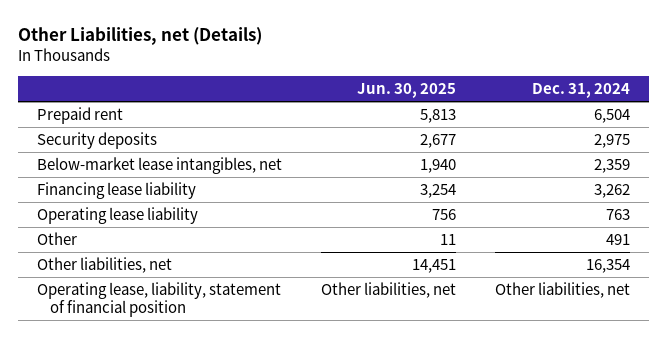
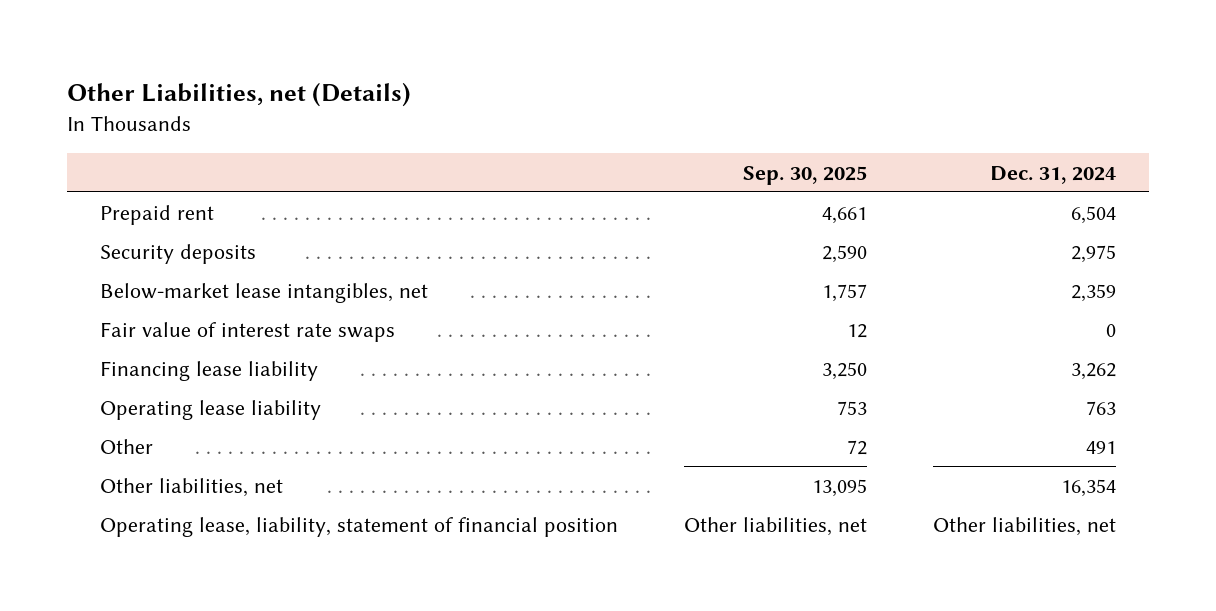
[357,83,457,99] Jun. 30, 2025 -> none
none -> [742,165,867,185] Sep. 30, 2025
none -> [100,321,396,342] Fair value of interest rate swaps

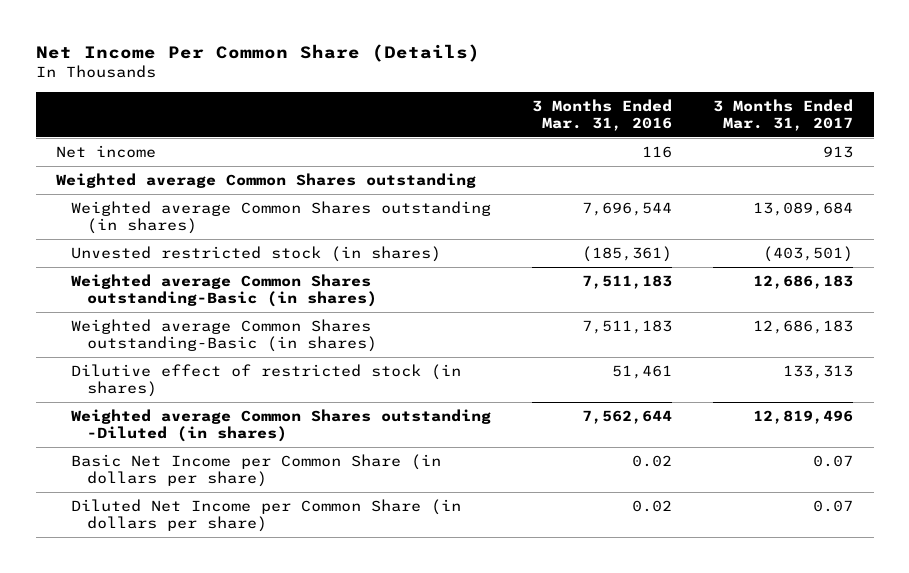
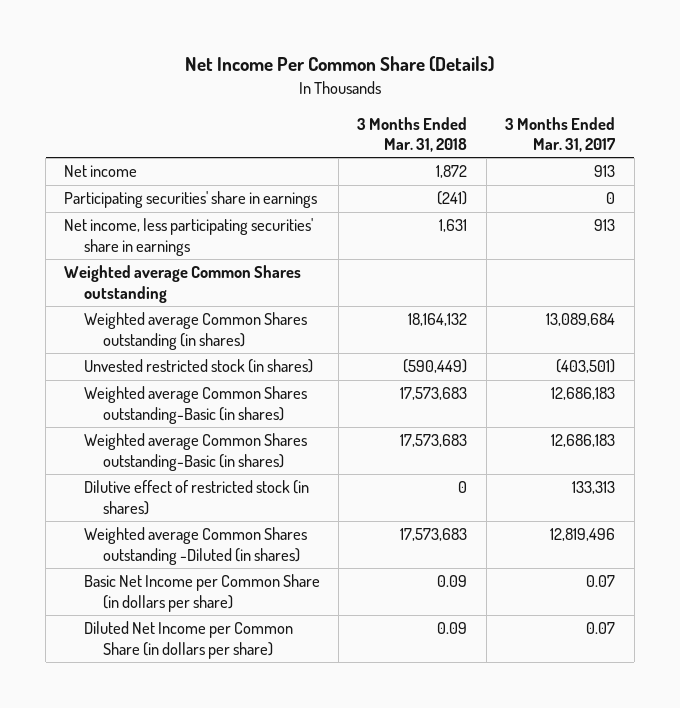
[532,98,673,131] 3 Months Ended Mar. 31, 2016 -> none
none -> [357,116,468,153] 3 Months Ended Mar. 31, 2018
none -> [64,191,318,209] Participating securities' share in earnings
none -> [64,218,314,256] Net income, less participating securities' share in earnings

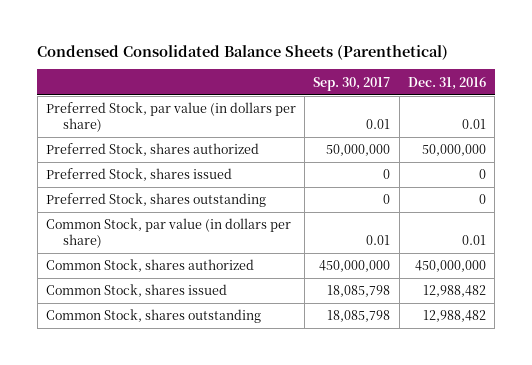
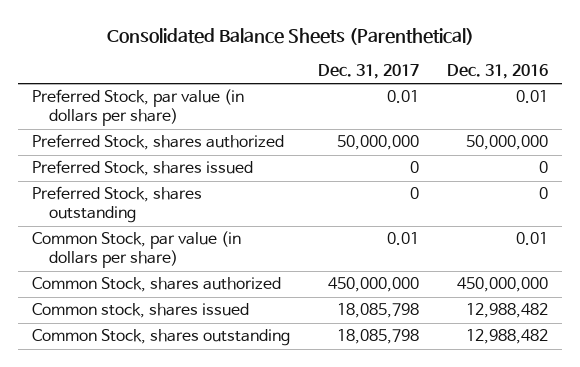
[37,44,449,60] Condensed Consolidated Balance Sheets (Parenthetical) -> [106,28,474,46] Consolidated Balance Sheets (Parenthetical)
[313,76,391,91] Sep. 30, 2017 -> none
none -> [317,64,419,80] Dec. 31, 2017
[45,284,227,298] Common Stock, shares issued -> [31,303,249,319] Common stock, shares issued

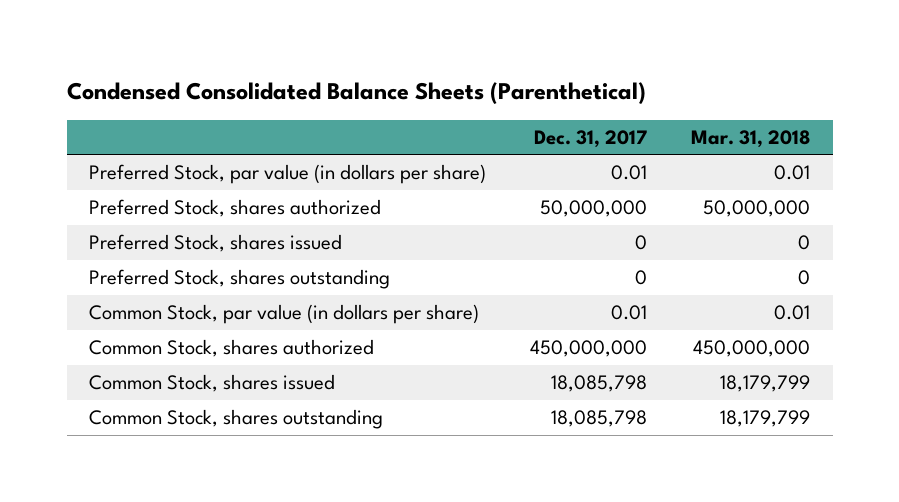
[106,28,474,46] Consolidated Balance Sheets (Parenthetical) -> [66,81,646,104] Condensed Consolidated Balance Sheets (Parenthetical)
[446,64,548,80] Dec. 31, 2016 -> none
none -> [691,129,811,148] Mar. 31, 2018
[31,303,249,319] Common stock, shares issued -> [89,374,336,393] Common Stock, shares issued

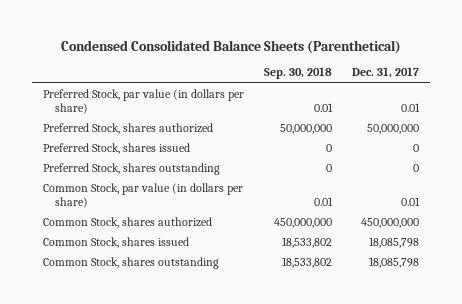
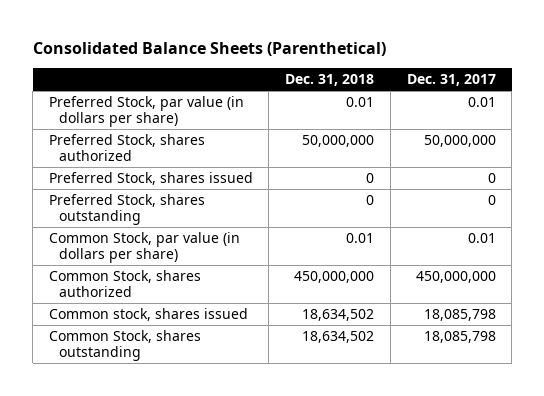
[60,39,401,54] Condensed Consolidated Balance Sheets (Parenthetical) -> [32,41,386,56] Consolidated Balance Sheets (Parenthetical)
[263,67,332,80] Sep. 30, 2018 -> none
none -> [285,73,375,86] Dec. 31, 2018
[42,237,189,249] Common Stock, shares issued -> [48,308,248,322] Common stock, shares issued

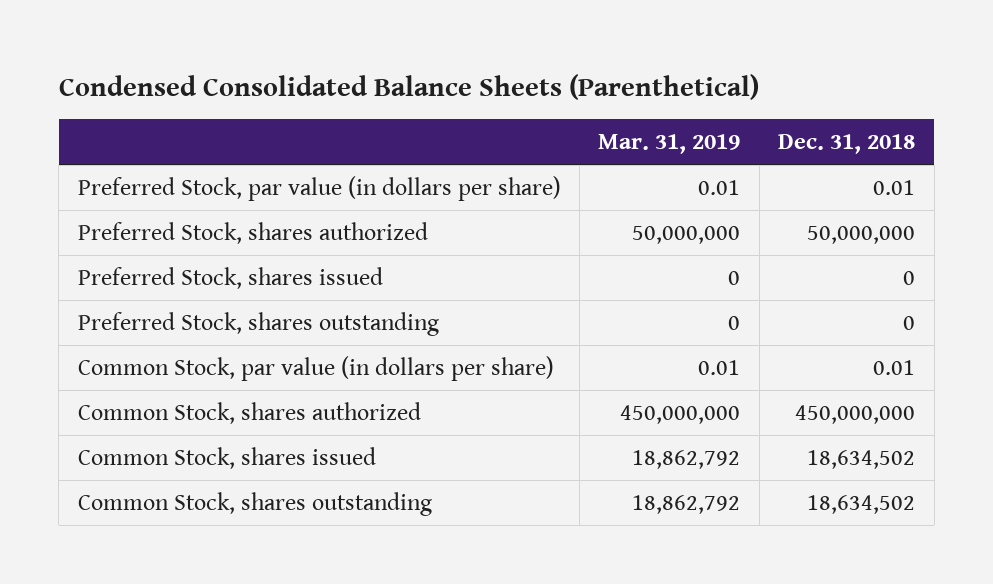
[32,41,386,56] Consolidated Balance Sheets (Parenthetical) -> [58,73,759,100] Condensed Consolidated Balance Sheets (Parenthetical)
[406,73,496,86] Dec. 31, 2017 -> none
none -> [598,134,741,155] Mar. 31, 2019
[48,308,248,322] Common stock, shares issued -> [77,446,376,469] Common Stock, shares issued

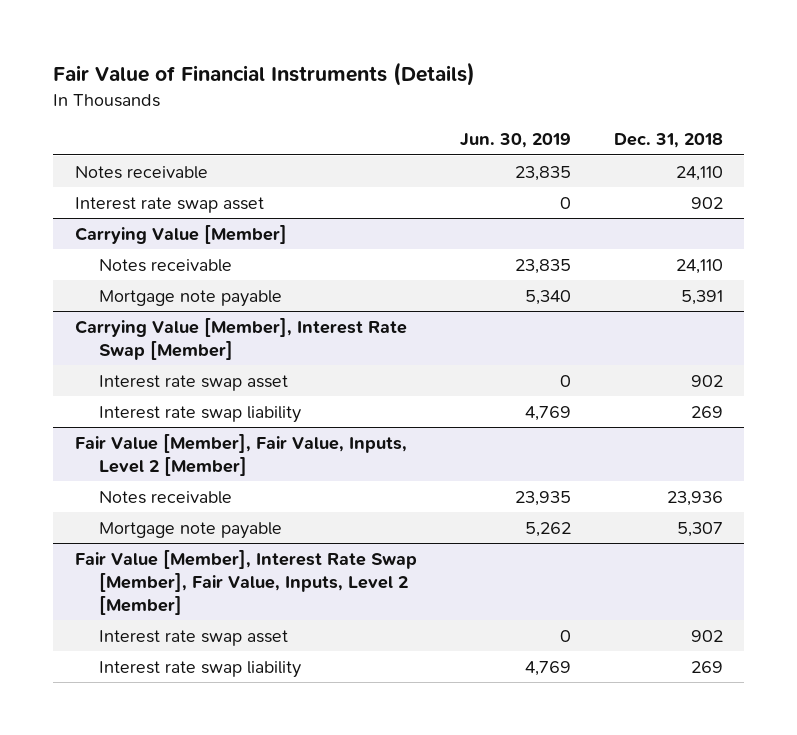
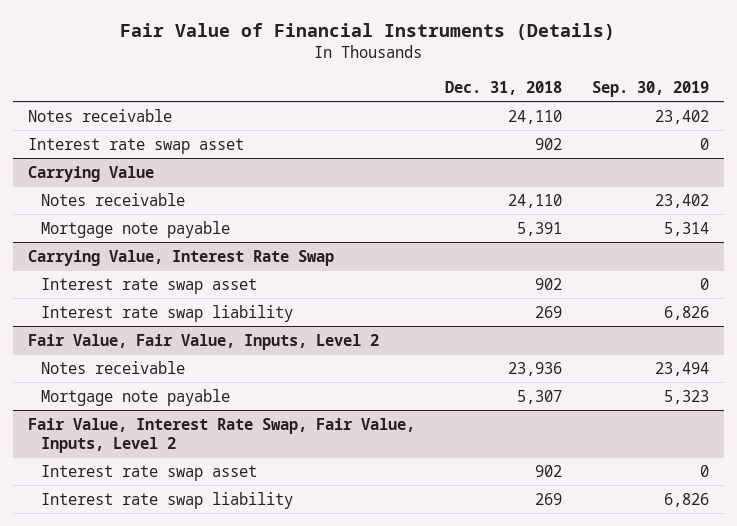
[459,133,571,149] Jun. 30, 2019 -> none
none -> [591,80,709,97] Sep. 30, 2019
[74,224,287,244] Carrying Value [Member] -> [27,165,154,182] Carrying Value
[74,317,407,360] Carrying Value [Member], Interest Rate Swap [Member] -> [27,249,334,266] Carrying Value, Interest Rate Swap
[74,433,407,476] Fair Value [Member], Fair Value, Inputs, Level 2 [Member] -> [27,333,379,350] Fair Value, Fair Value, Inputs, Level 2
[74,549,417,615] Fair Value [Member], Interest Rate Swap [Member], Fair Value, Inputs, Level 2 [Member] -> [27,417,415,453] Fair Value, Interest Rate Swap, Fair Value, Inputs, Level 2

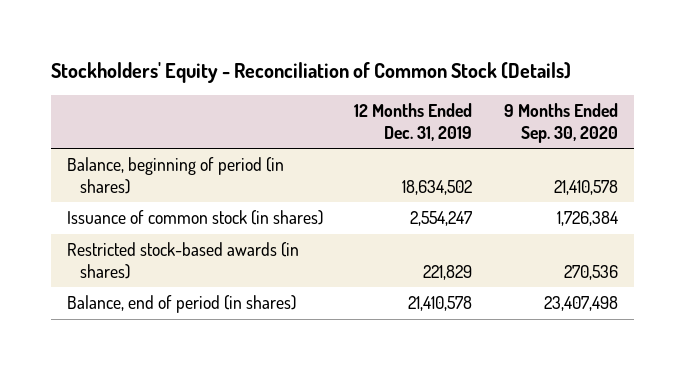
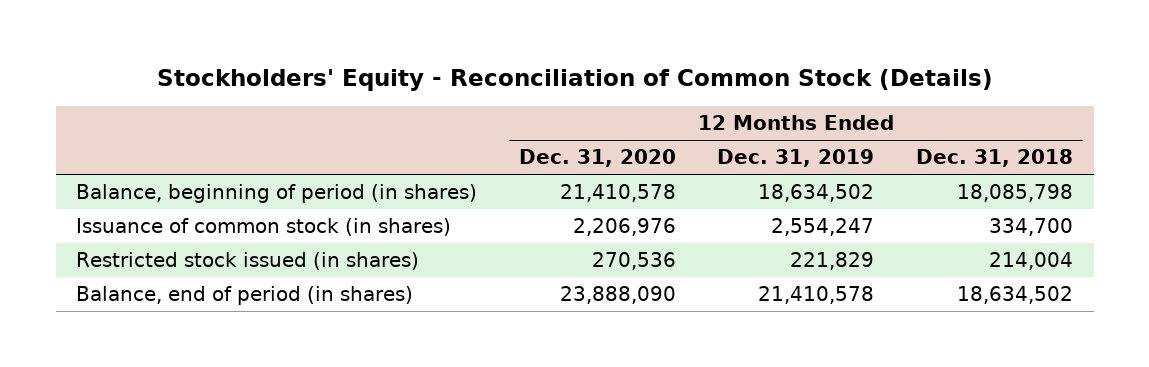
[504,103,619,143] 9 Months Ended Sep. 30, 2020 -> none
none -> [518,149,676,168] Dec. 31, 2020
none -> [915,149,1073,168] Dec. 31, 2018
[66,242,299,279] Restricted stock-based awards (in shares) -> [76,252,420,271] Restricted stock issued (in shares)

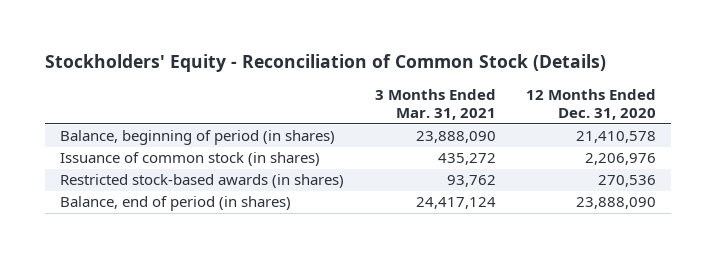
[717,149,875,168] Dec. 31, 2019 -> none
[915,149,1073,168] Dec. 31, 2018 -> none
none -> [374,89,496,120] 3 Months Ended Mar. 31, 2021
[76,252,420,271] Restricted stock issued (in shares) -> [60,174,345,189] Restricted stock-based awards (in shares)

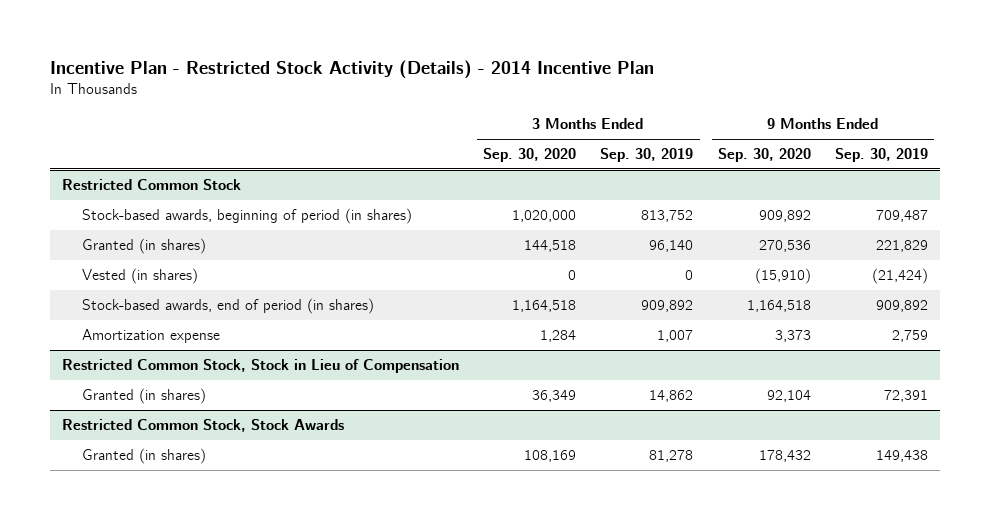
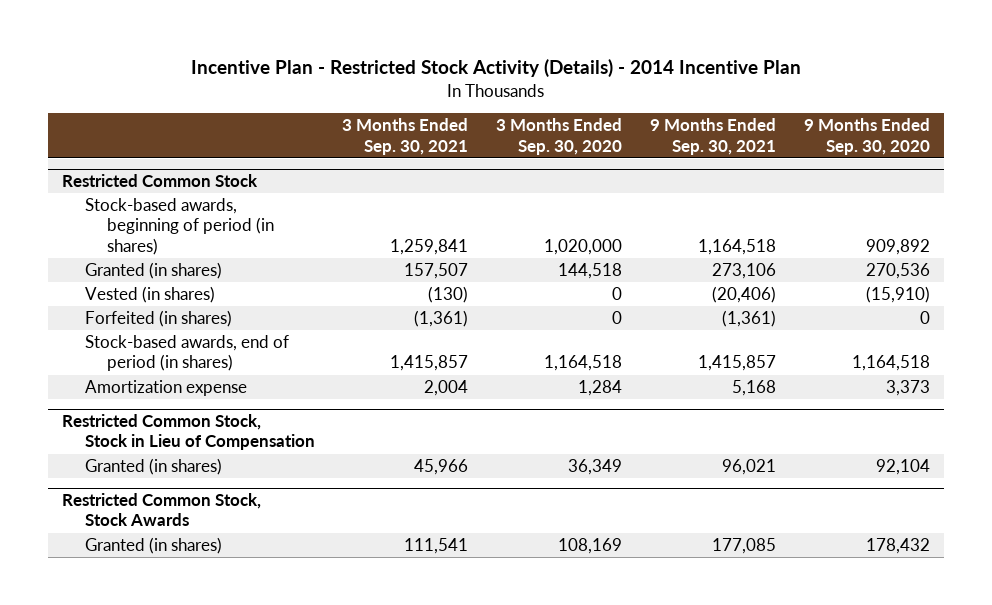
[600,148,694,163] Sep. 30, 2019 -> none
[834,148,928,163] Sep. 30, 2019 -> none
none -> [342,118,469,155] 3 Months Ended Sep. 30, 2021
none -> [649,118,776,155] 9 Months Ended Sep. 30, 2021
none -> [84,310,232,328] Forfeited (in shares)

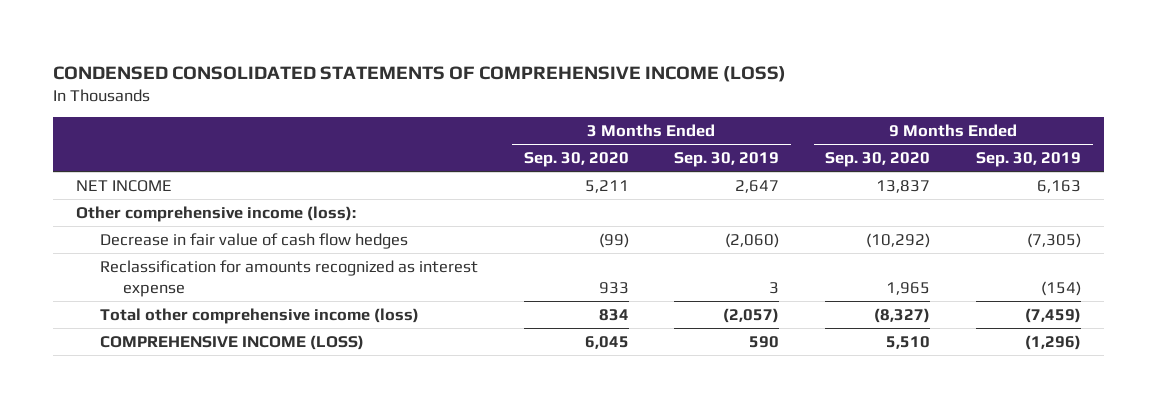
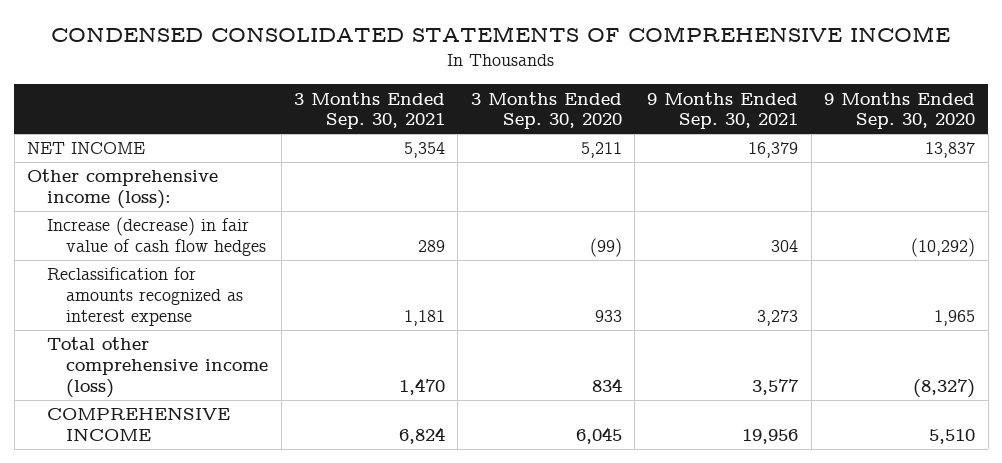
[53,65,787,82] CONDENSED CONSOLIDATED STATEMENTS OF COMPREHENSIVE INCOME (LOSS) -> [51,26,951,43] CONDENSED CONSOLIDATED STATEMENTS OF COMPREHENSIVE INCOME
[674,152,780,168] Sep. 30, 2019 -> none
[976,152,1082,168] Sep. 30, 2019 -> none
none -> [294,91,446,130] 3 Months Ended Sep. 30, 2021
none -> [647,91,799,130] 9 Months Ended Sep. 30, 2021
[99,232,408,249] Decrease in fair value of cash flow hedges -> [46,217,267,257] Increase (decrease) in fair value of cash flow hedges
[99,334,364,350] COMPREHENSIVE INCOME (LOSS) -> [46,407,230,442] COMPREHENSIVE INCOME

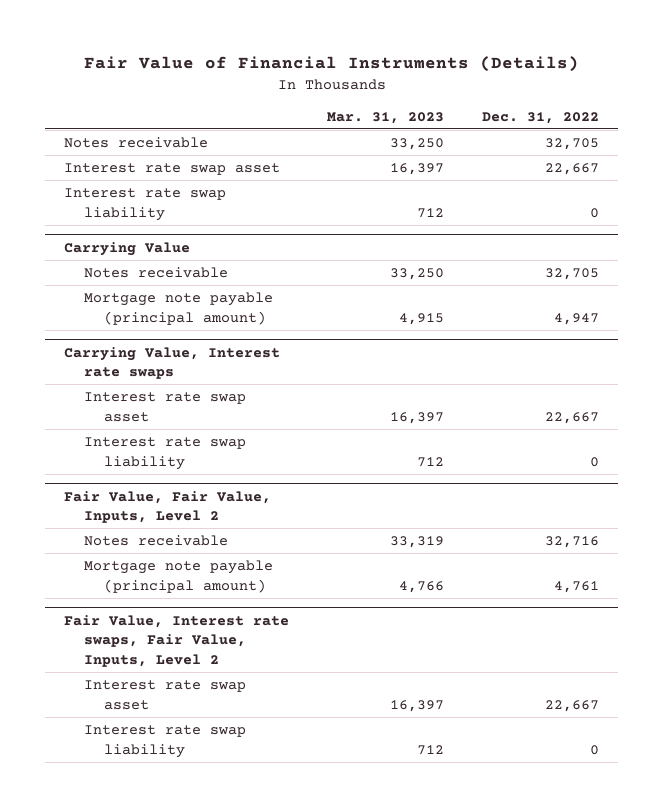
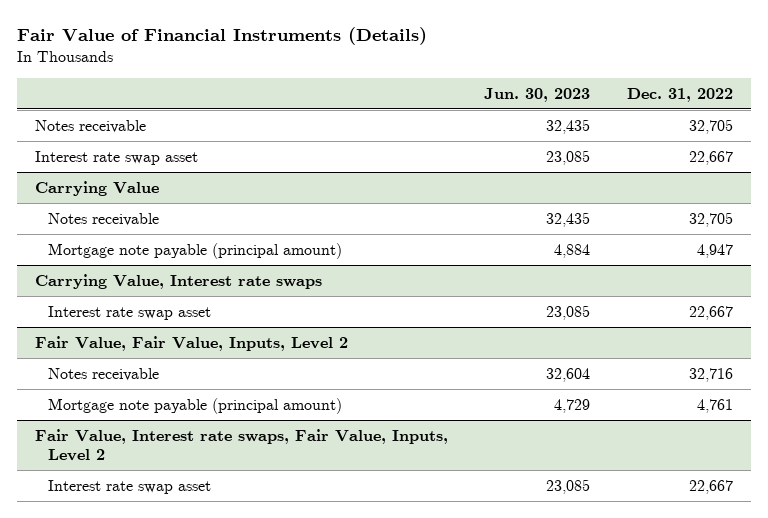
[327,111,445,124] Mar. 31, 2023 -> none
none -> [484,87,591,102] Jun. 30, 2023
[63,187,226,221] Interest rate swap liability -> none
[83,436,246,470] Interest rate swap liability -> none
[83,724,246,758] Interest rate swap liability -> none

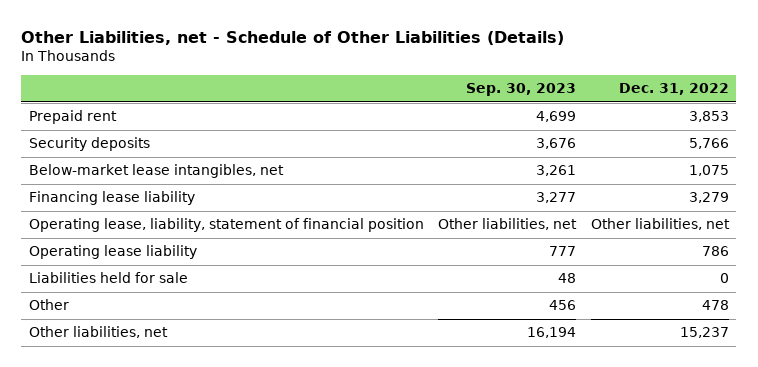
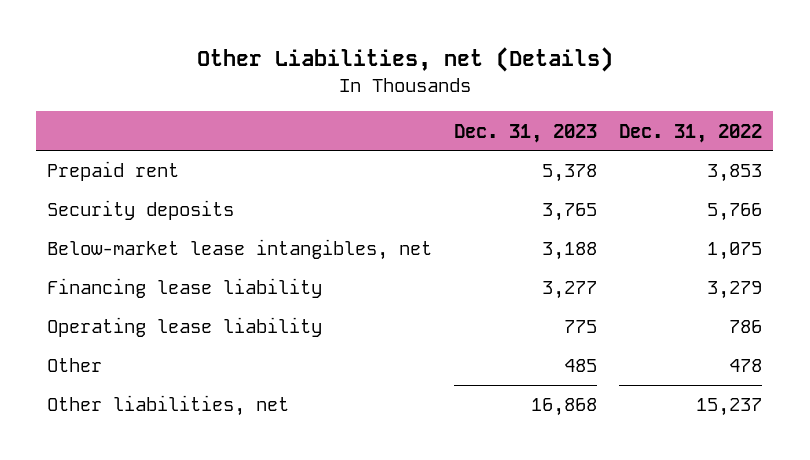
[21,30,565,45] Other Liabilities, net - Schedule of Other Liabilities (Details) -> [196,47,613,73] Other Liabilities, net (Details)
[466,83,577,97] Sep. 30, 2023 -> none
none -> [454,123,598,143] Dec. 31, 2023
[28,218,424,233] Operating lease, liability, statement of financial position -> none
[28,272,188,284] Liabilities held for sale -> none

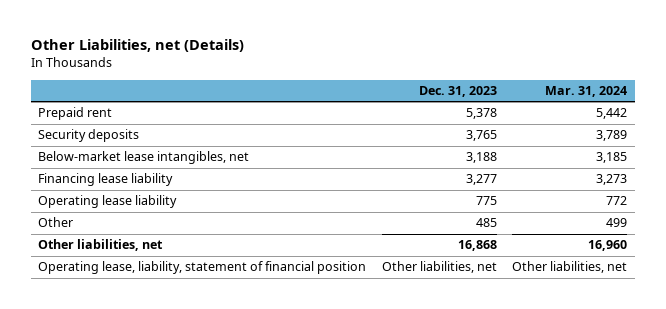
[619,123,763,143] Dec. 31, 2022 -> none
none -> [545,85,628,97] Mar. 31, 2024
none -> [38,261,367,275] Operating lease, liability, statement of financial position

